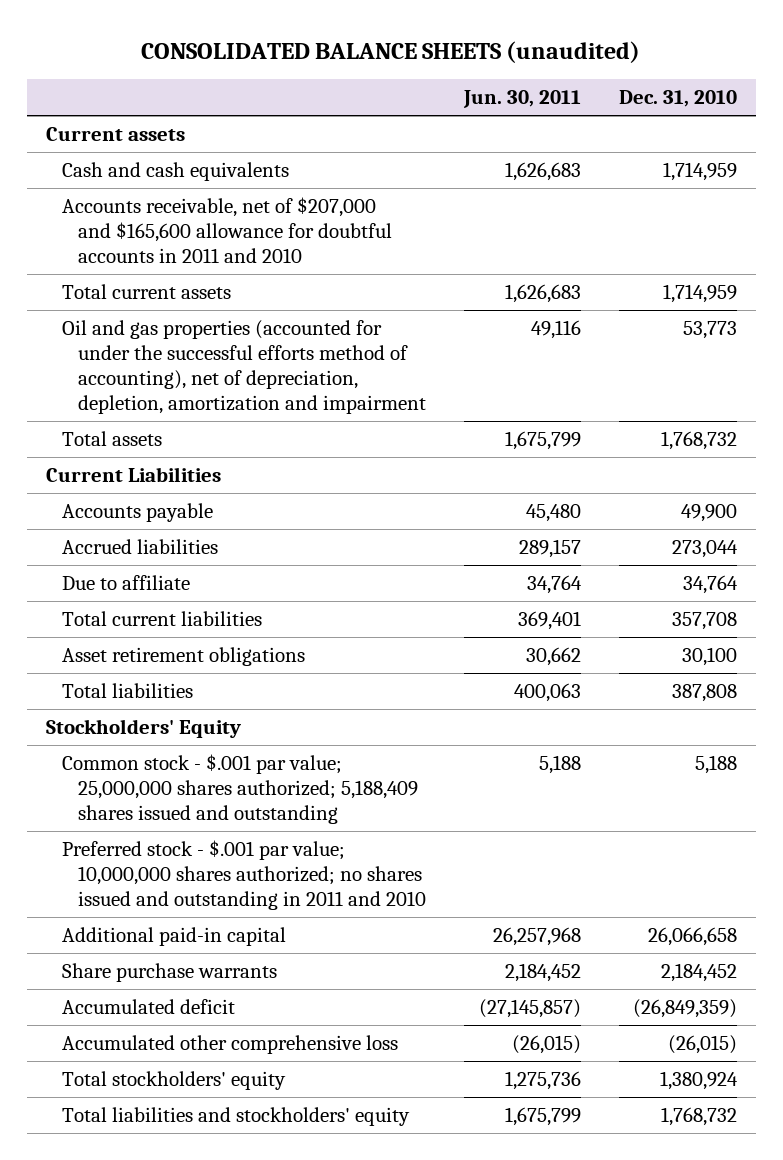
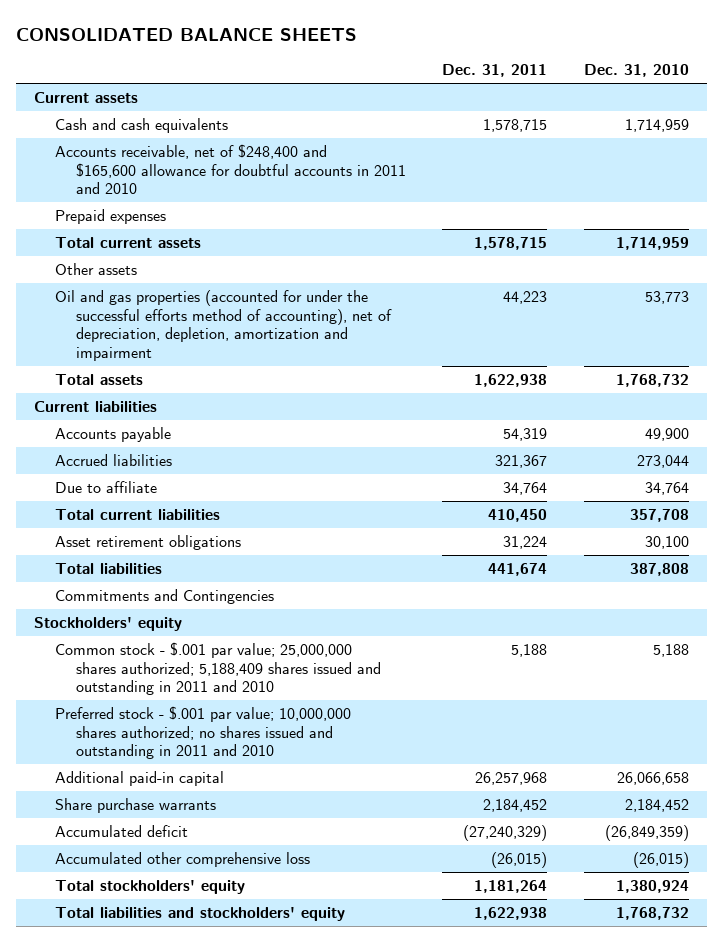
[141,40,641,63] CONSOLIDATED BALANCE SHEETS (unaudited) -> [15,27,357,41] CONSOLIDATED BALANCE SHEETS
[462,90,581,109] Jun. 30, 2011 -> none
none -> [442,64,548,78] Dec. 31, 2011
[62,196,393,264] Accounts receivable, net of $207,000 and $165,600 allowance for doubtful accounts in 2011 and 2010 -> [54,143,406,195] Accounts receivable, net of $248,400 and $165,600 allowance for doubtful accounts in 2011 and 2010
none -> [54,208,166,224] Prepaid expenses
none -> [54,262,137,275] Other assets
[45,466,221,482] Current Liabilities -> [34,400,158,412] Current liabilities
none -> [54,588,274,604] Commitments and Contingencies
[45,718,241,738] Stockholders' Equity -> [34,616,183,631] Stockholders' equity
[62,753,419,825] Common stock - $.001 par value; 25,000,000 shares authorized; 5,188,409 shares issued and outstanding -> [54,641,381,696] Common stock - $.001 par value; 25,000,000 shares authorized; 5,188,409 shares issued and outstanding in 2011 and 2010

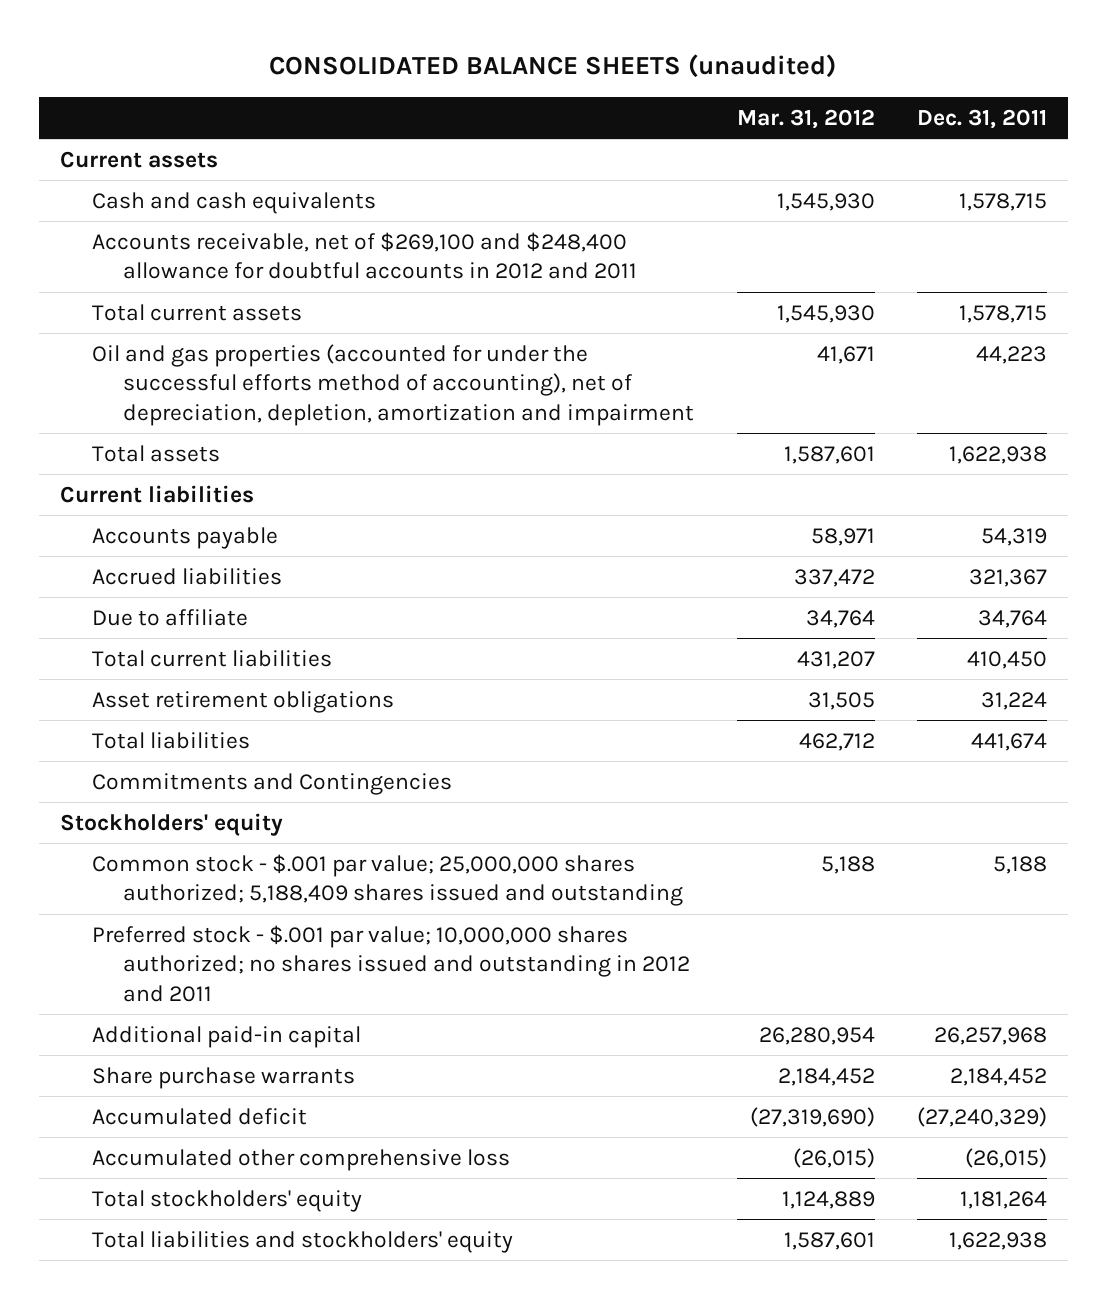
[15,27,357,41] CONSOLIDATED BALANCE SHEETS -> [269,54,837,79] CONSOLIDATED BALANCE SHEETS (unaudited)
[583,64,689,78] Dec. 31, 2010 -> none
none -> [736,108,875,129] Mar. 31, 2012
[54,208,166,224] Prepaid expenses -> none
[54,143,406,195] Accounts receivable, net of $248,400 and $165,600 allowance for doubtful accounts in 2011 and 2010 -> [91,231,638,280] Accounts receivable, net of $269,100 and $248,400 allowance for doubtful accounts in 2012 and 2011
[54,262,137,275] Other assets -> none
[54,641,381,696] Common stock - $.001 par value; 25,000,000 shares authorized; 5,188,409 shares issued and outstanding in 2011 and 2010 -> [91,853,684,907] Common stock - $.001 par value; 25,000,000 shares authorized; 5,188,409 shares issued and outstanding
[54,705,351,760] Preferred stock - $.001 par value; 10,000,000 shares authorized; no shares issued and outstanding in 2011 and 2010 -> [91,924,691,1002] Preferred stock - $.001 par value; 10,000,000 shares authorized; no shares issued and outstanding in 2012 and 2011

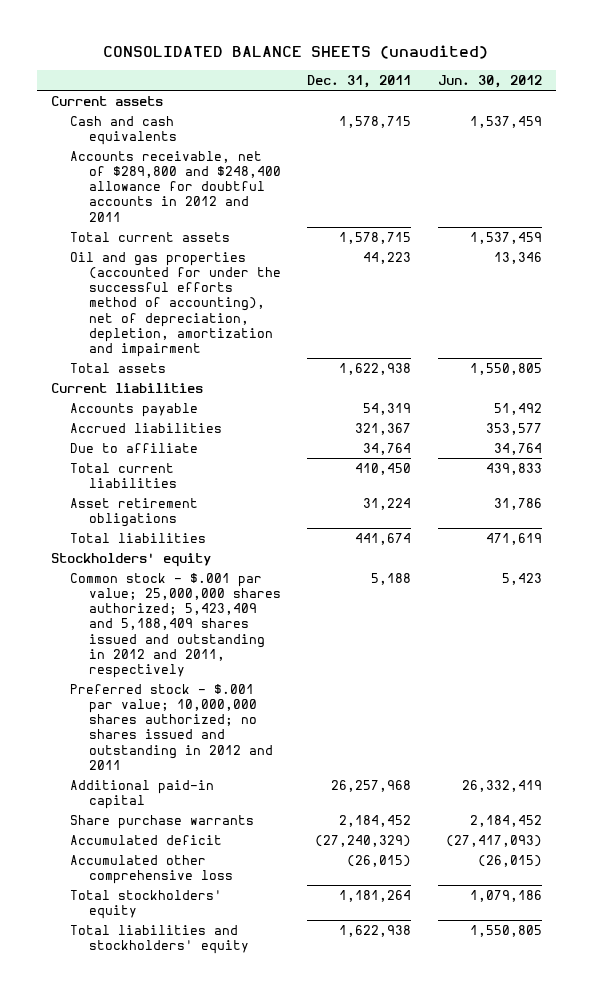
[736,108,875,129] Mar. 31, 2012 -> none
none -> [438,74,543,88] Jun. 30, 2012
[91,231,638,280] Accounts receivable, net of $269,100 and $248,400 allowance for doubtful accounts in 2012 and 2011 -> [69,150,281,222] Accounts receivable, net of $289,800 and $248,400 allowance for doubtful accounts in 2012 and 2011
[91,772,452,795] Commitments and Contingencies -> none
[91,853,684,907] Common stock - $.001 par value; 25,000,000 shares authorized; 5,188,409 shares issued and outstanding -> [69,572,281,678] Common stock - $.001 par value; 25,000,000 shares authorized; 5,423,409 and 5,188,409 shares issued and outstanding in 2012 and 2011, respectively

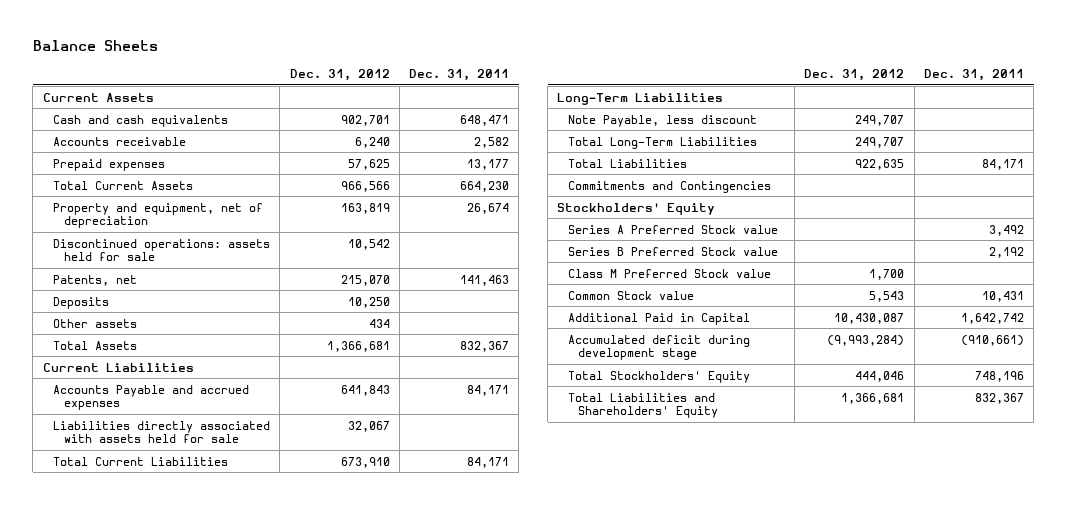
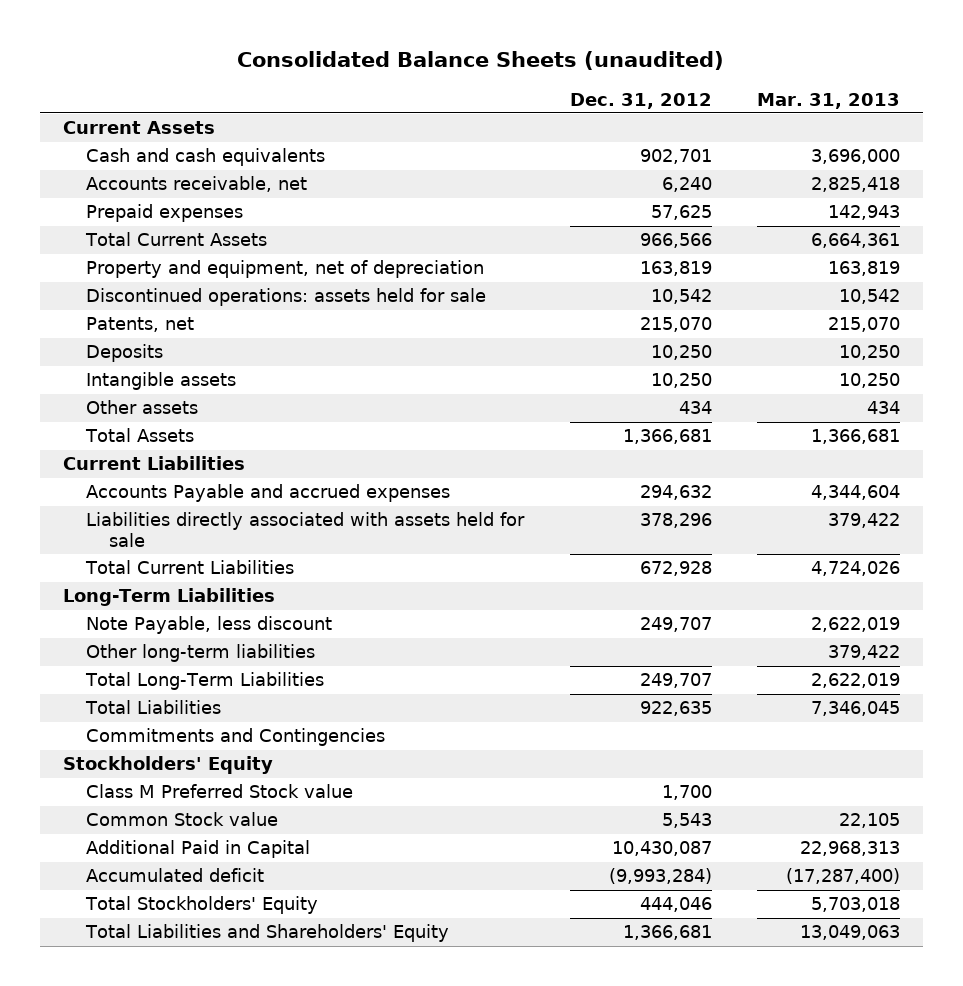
[32,39,158,51] Balance Sheets -> [237,51,725,71] Consolidated Balance Sheets (unaudited)
[409,68,510,81] Dec. 31, 2011 -> none
none -> [757,92,901,109] Mar. 31, 2013
[53,136,187,146] Accounts receivable -> [85,176,307,193] Accounts receivable, net
none -> [85,372,236,391] Intangible assets
[340,384,390,396] 641,843 -> [639,485,712,501] 294,632
[347,420,390,432] 32,067 -> [639,513,712,529] 378,296
[340,456,390,468] 673,910 -> [639,561,712,577] 672,928
none -> [85,644,315,663] Other long-term liabilities
[567,224,778,234] Series A Preferred Stock value -> none
[567,246,778,256] Series B Preferred Stock value -> none
[567,334,750,361] Accumulated deficit during development stage -> [85,868,264,883] Accumulated deficit

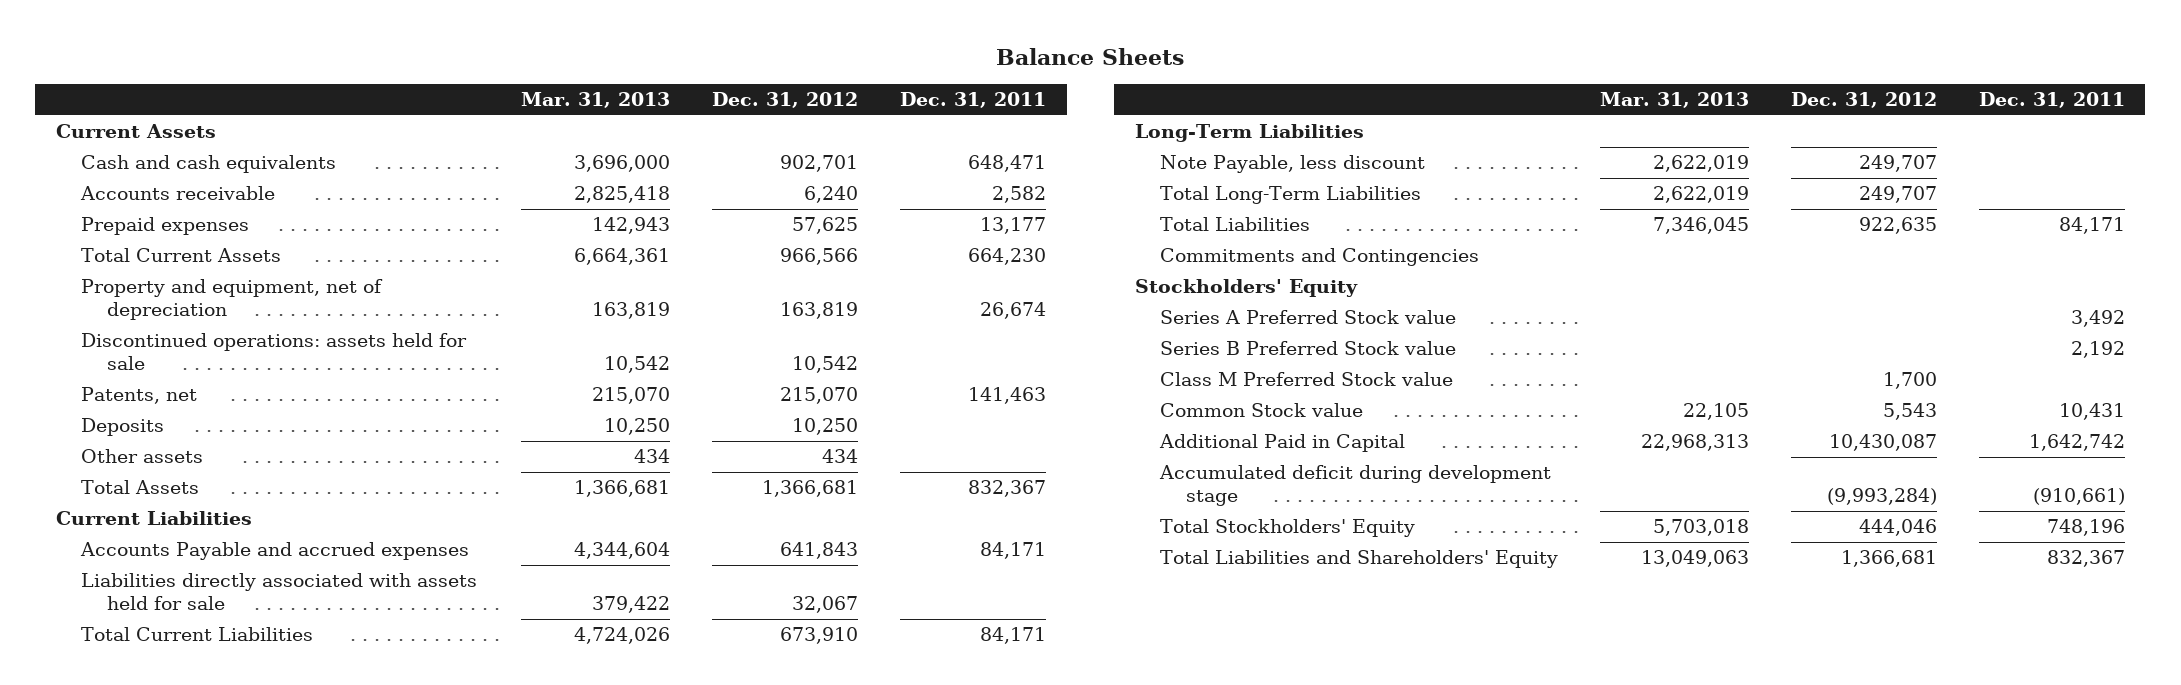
[237,51,725,71] Consolidated Balance Sheets (unaudited) -> [996,47,1185,65] Balance Sheets
none -> [899,92,1046,109] Dec. 31, 2011
[85,176,307,193] Accounts receivable, net -> [80,186,276,201] Accounts receivable
[85,372,236,391] Intangible assets -> none
[639,485,712,501] 294,632 -> [779,542,858,560] 641,843
[639,513,712,529] 378,296 -> [791,596,858,614] 32,067
[639,561,712,577] 672,928 -> [779,627,858,645] 673,910
[85,644,315,663] Other long-term liabilities -> none
none -> [1160,310,1457,325] Series A Preferred Stock value
none -> [1160,341,1457,356] Series B Preferred Stock value
[85,868,264,883] Accumulated deficit -> none
none -> [1159,465,1552,507] Accumulated deficit during development stage

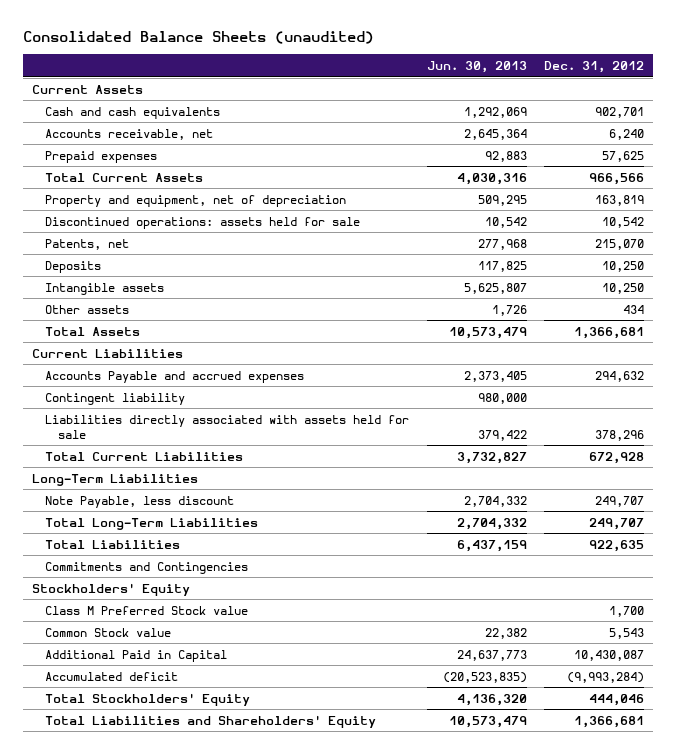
[996,47,1185,65] Balance Sheets -> [23,31,375,45] Consolidated Balance Sheets (unaudited)
[521,92,671,109] Mar. 31, 2013 -> none
[899,92,1046,109] Dec. 31, 2011 -> none
none -> [426,61,527,74] Jun. 30, 2013
[80,186,276,201] Accounts receivable -> [45,128,214,140] Accounts receivable, net
none -> [45,282,165,295] Intangible assets
[779,542,858,560] 641,843 -> [595,370,645,382] 294,632
none -> [45,392,186,405] Contingent liability
[791,596,858,614] 32,067 -> [595,429,645,441] 378,296
[779,627,858,645] 673,910 -> [589,451,645,464] 672,928
[1160,310,1457,325] Series A Preferred Stock value -> none
[1160,341,1457,356] Series B Preferred Stock value -> none
[1159,465,1552,507] Accumulated deficit during development stage -> [45,671,179,681] Accumulated deficit

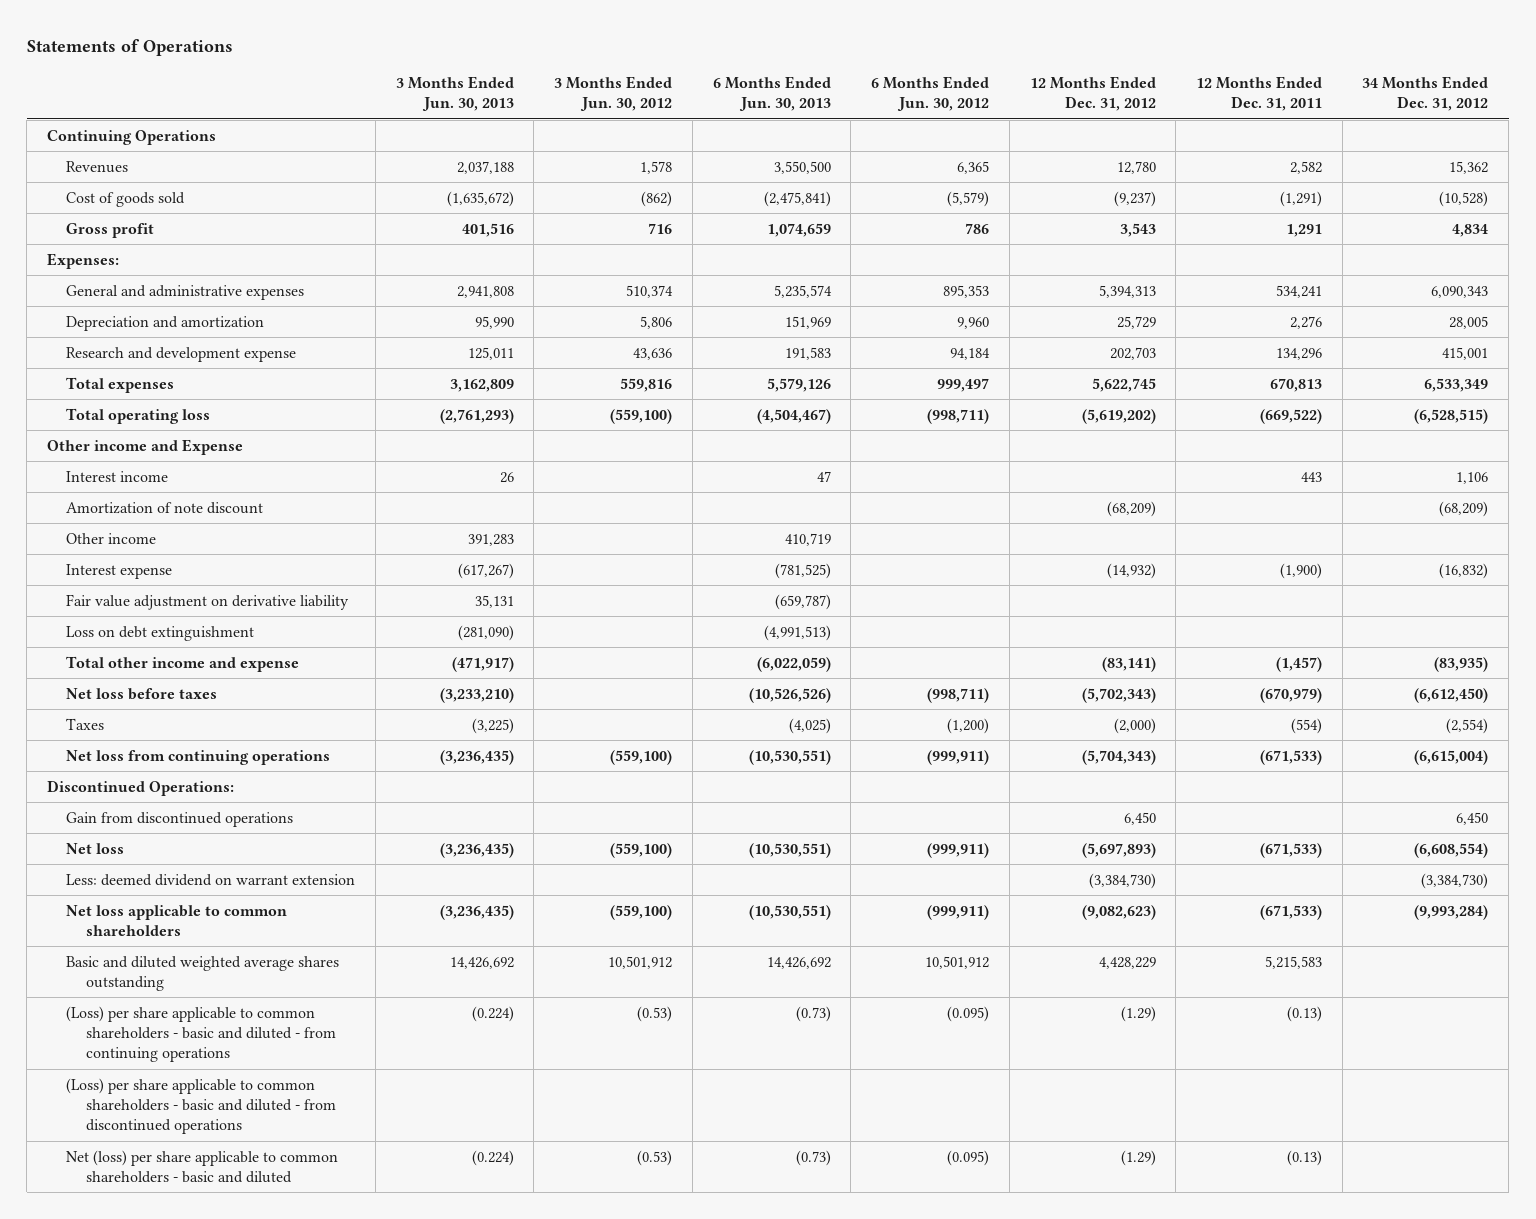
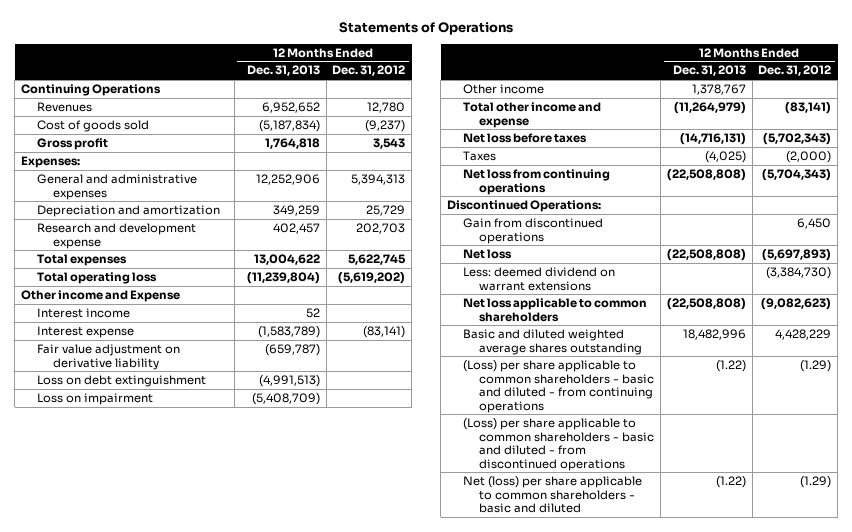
[395,76,514,112] 3 Months Ended Jun. 30, 2013 -> none
[554,76,673,112] 3 Months Ended Jun. 30, 2012 -> none
[712,76,831,112] 6 Months Ended Jun. 30, 2013 -> none
[871,76,990,112] 6 Months Ended Jun. 30, 2012 -> none
[1195,76,1322,112] 12 Months Ended Dec. 31, 2011 -> none
[1362,76,1489,112] 34 Months Ended Dec. 31, 2012 -> none
none -> [246,65,320,77] Dec. 31, 2013
[66,501,264,514] Amortization of note discount -> none
[1106,562,1156,579] (14,932) -> [363,325,406,338] (83,141)
none -> [36,392,153,405] Loss on impairment
[66,532,157,544] Other income -> [462,83,544,94] Other income
[66,873,356,886] Less: deemed dividend on warrant extension -> [462,266,615,291] Less: deemed dividend on warrant extensions

